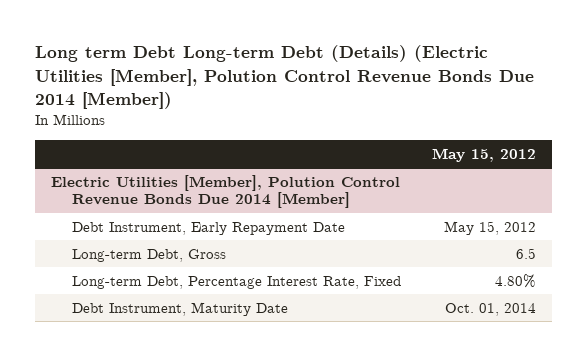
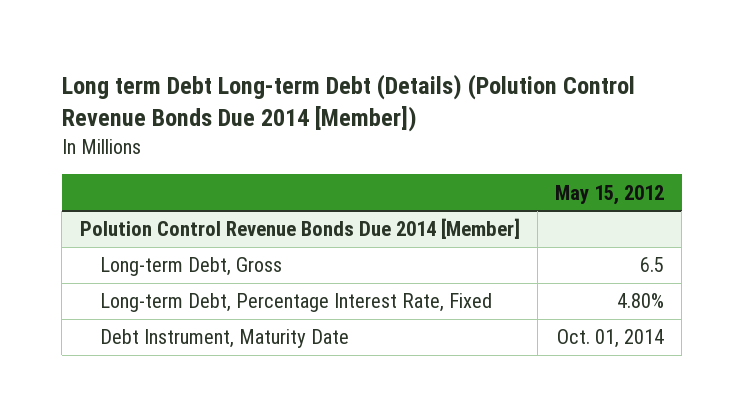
[35,45,535,109] Long term Debt Long-term Debt (Details) (Electric Utilities [Member], Polution Control Revenue Bonds Due 2014 [Member]) -> [61,73,635,132] Long term Debt Long-term Debt (Details) (Polution Control Revenue Bonds Due 2014 [Member])
[72,221,346,235] Debt Instrument, Early Repayment Date -> none
[50,174,400,209] Electric Utilities [Member], Polution Control Revenue Bonds Due 2014 [Member] -> [79,218,520,240] Polution Control Revenue Bonds Due 2014 [Member]

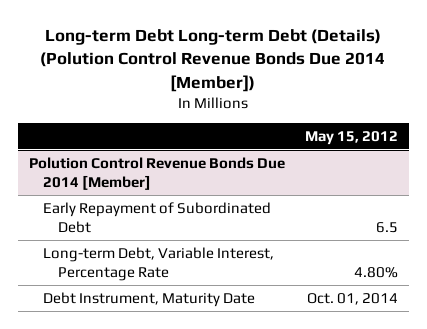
[61,73,635,132] Long term Debt Long-term Debt (Details) (Polution Control Revenue Bonds Due 2014 [Member]) -> [40,29,386,92] Long-term Debt Long-term Debt (Details) (Polution Control Revenue Bonds Due 2014 [Member])
[99,257,282,277] Long-term Debt, Gross -> none
none -> [43,202,272,233] Early Repayment of Subordinated Debt
[99,293,492,313] Long-term Debt, Percentage Interest Rate, Fixed -> [43,247,275,281] Long-term Debt, Variable Interest, Percentage Rate

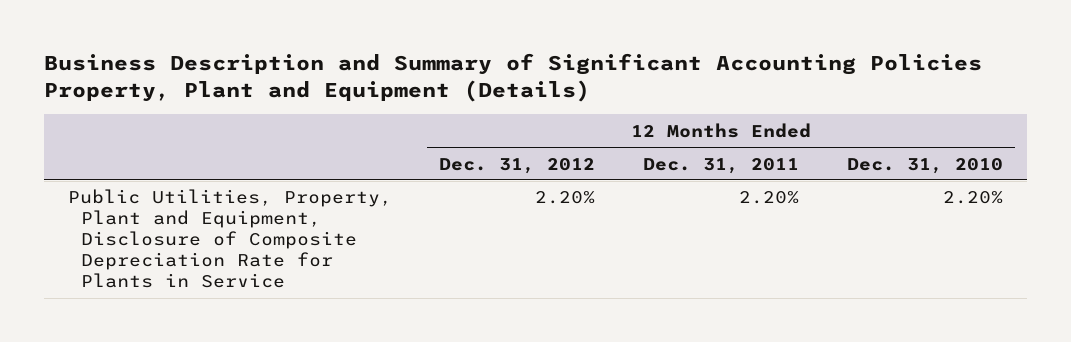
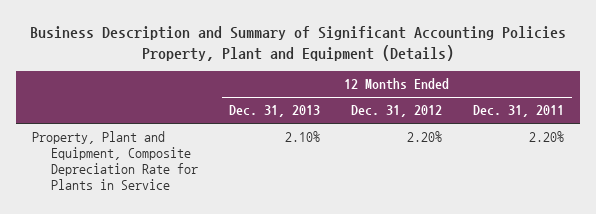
[847,157,1004,174] Dec. 31, 2010 -> none
none -> [229,105,321,118] Dec. 31, 2013
[67,189,392,289] Public Utilities, Property, Plant and Equipment, Disclosure of Composite Depreciation Rate for Plants in Service -> [31,131,199,191] Property, Plant and Equipment, Composite Depreciation Rate for Plants in Service

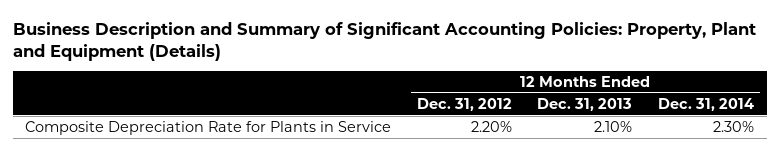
[30,25,567,61] Business Description and Summary of Significant Accounting Policies Property, Plant and Equipment (Details) -> [12,21,756,61] Business Description and Summary of Significant Accounting Policies: Property, Plant and Equipment (Details)
[473,105,565,118] Dec. 31, 2011 -> none
none -> [657,97,754,111] Dec. 31, 2014
[31,131,199,191] Property, Plant and Equipment, Composite Depreciation Rate for Plants in Service -> [25,120,392,135] Composite Depreciation Rate for Plants in Service

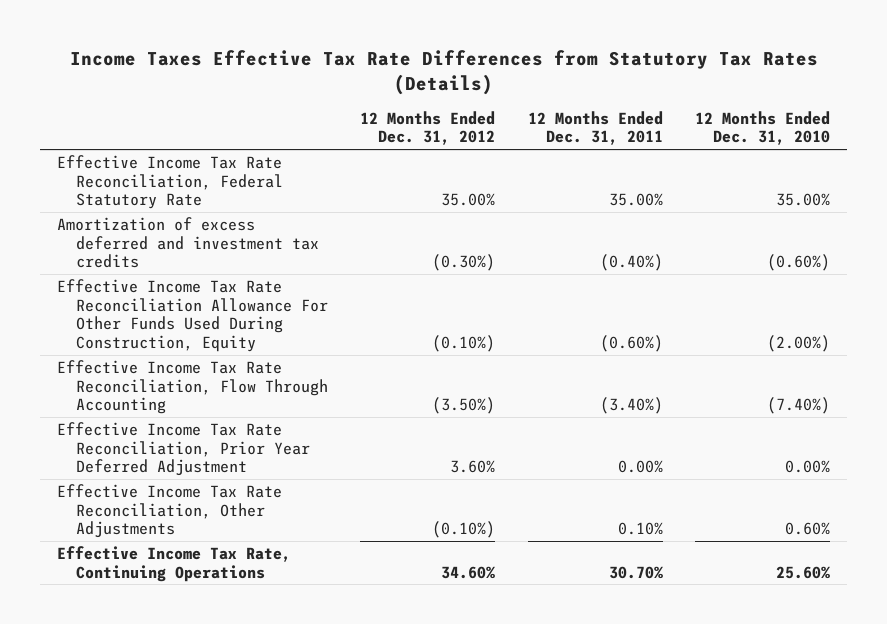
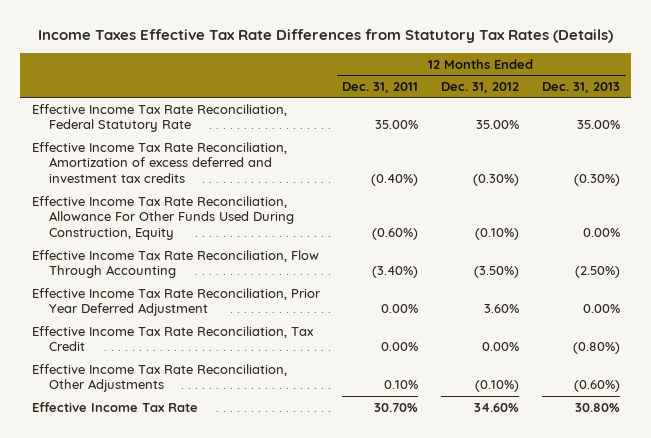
[695,110,831,146] 12 Months Ended Dec. 31, 2010 -> none
none -> [541,81,620,93] Dec. 31, 2013
[56,216,319,269] Amortization of excess deferred and investment tax credits -> [31,141,287,184] Effective Income Tax Rate Reconciliation, Amortization of excess deferred and investment tax credits
[56,278,328,352] Effective Income Tax Rate Reconciliation Allowance For Other Funds Used During Construction, Equity -> [31,195,295,241] Effective Income Tax Rate Reconciliation, Allowance For Other Funds Used During Construction, Equity
none -> [31,325,314,352] Effective Income Tax Rate Reconciliation, Tax Credit
[56,545,291,582] Effective Income Tax Rate, Continuing Operations -> [31,401,198,412] Effective Income Tax Rate

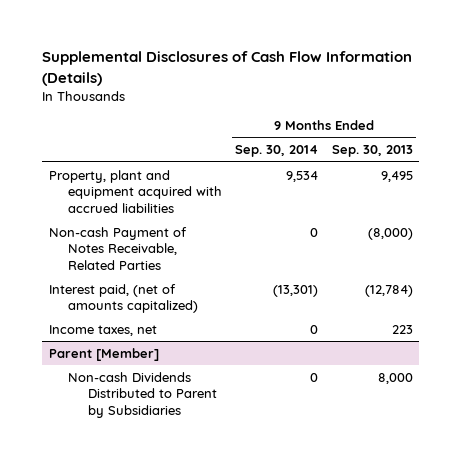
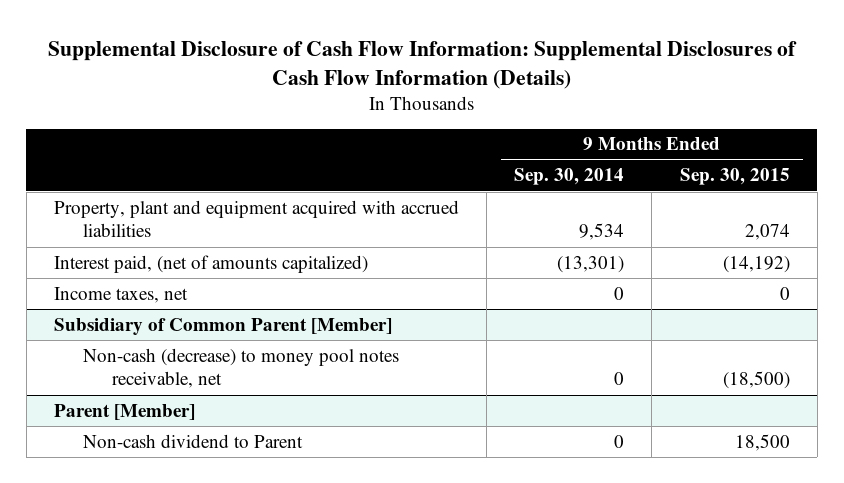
[42,51,413,86] Supplemental Disclosures of Cash Flow Information (Details) -> [47,40,797,89] Supplemental Disclosure of Cash Flow Information: Supplemental Disclosures of Cash Flow Information (Details)
[331,145,413,158] Sep. 30, 2013 -> none
none -> [679,168,790,186] Sep. 30, 2015
[48,226,187,270] Non-cash Payment of Notes Receivable, Related Parties -> none
none -> [54,317,393,335] Subsidiary of Common Parent [Member]
none -> [83,347,400,389] Non-cash (decrease) to money pool notes receivable, net
[68,371,217,418] Non-cash Dividends Distributed to Parent by Subsidiaries -> [83,433,304,448] Non-cash dividend to Parent

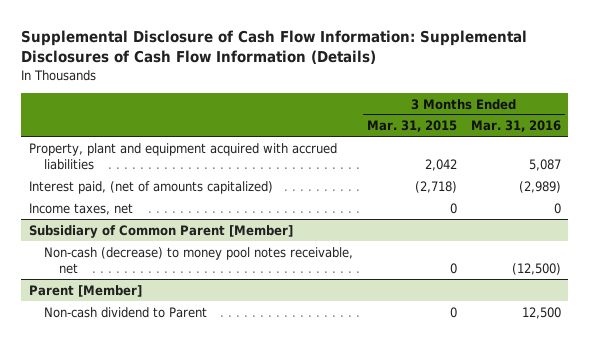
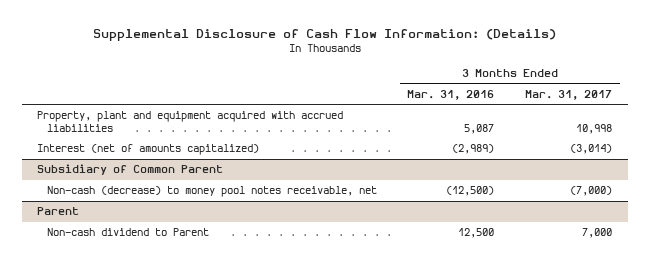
[21,29,528,65] Supplemental Disclosure of Cash Flow Information: Supplemental Disclosures of Cash Flow Information (Details) -> [92,29,556,42] Supplemental Disclosure of Cash Flow Information: (Details)
[366,120,457,133] Mar. 31, 2015 -> none
none -> [525,89,613,100] Mar. 31, 2017
[28,202,133,215] Income taxes, net -> none
[28,180,273,194] Interest paid, (net of amounts capitalized) -> [37,144,260,156] Interest (net of amounts capitalized)
[28,224,293,238] Subsidiary of Common Parent [Member] -> [37,164,224,176] Subsidiary of Common Parent
[28,284,142,297] Parent [Member] -> [37,207,80,216] Parent

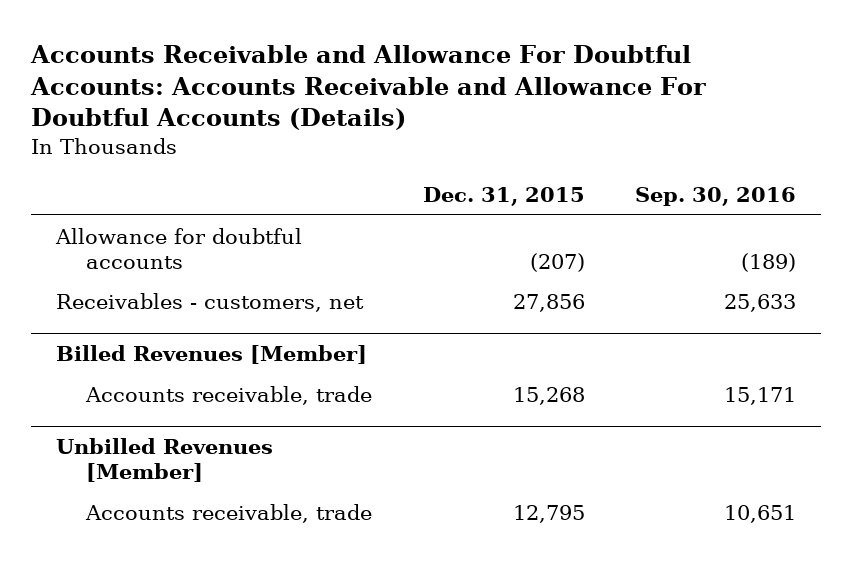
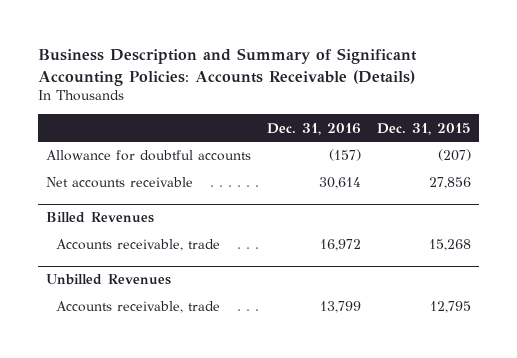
[30,44,707,131] Accounts Receivable and Allowance For Doubtful Accounts: Accounts Receivable and Allowance For Doubtful Accounts (Details) -> [38,47,418,86] Business Description and Summary of Significant Accounting Policies: Accounts Receivable (Details)
[634,186,796,206] Sep. 30, 2016 -> none
none -> [266,122,361,135] Dec. 31, 2016
[56,292,365,312] Receivables - customers, net -> [46,177,194,189] Net accounts receivable
[56,345,368,365] Billed Revenues [Member] -> [46,212,155,224] Billed Revenues
[56,438,274,483] Unbilled Revenues [Member] -> [46,274,172,286] Unbilled Revenues

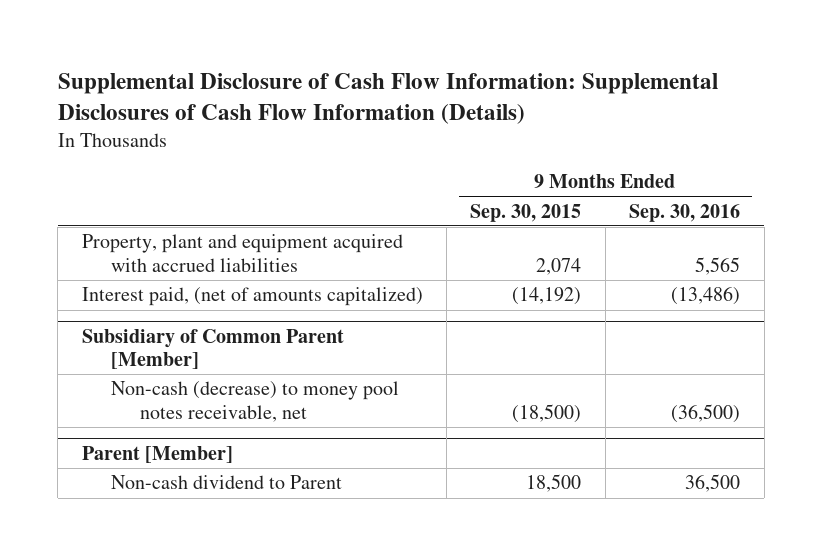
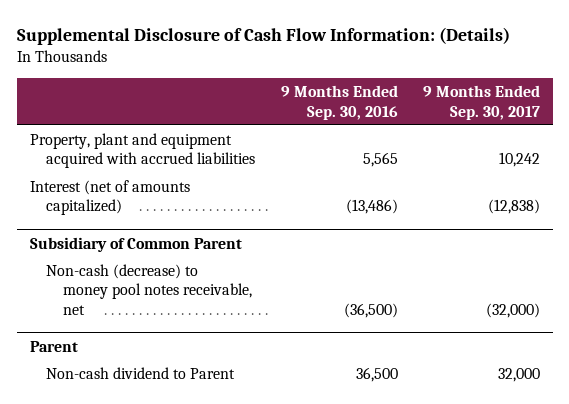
[57,72,718,124] Supplemental Disclosure of Cash Flow Information: Supplemental Disclosures of Cash Flow Information (Details) -> [16,27,510,46] Supplemental Disclosure of Cash Flow Information: (Details)
[470,203,582,222] Sep. 30, 2015 -> none
none -> [422,85,540,120] 9 Months Ended Sep. 30, 2017
[81,287,423,307] Interest paid, (net of amounts capitalized) -> [29,179,190,216] Interest (net of amounts capitalized)
[81,328,344,370] Subsidiary of Common Parent [Member] -> [29,236,242,252] Subsidiary of Common Parent
[81,445,233,463] Parent [Member] -> [29,340,78,352] Parent

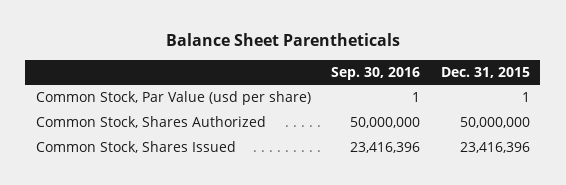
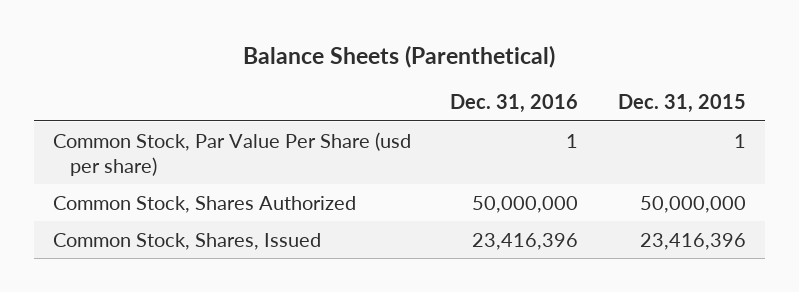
[165,33,400,47] Balance Sheet Parentheticals -> [243,45,556,69] Balance Sheets (Parenthetical)
[331,66,421,80] Sep. 30, 2016 -> none
none -> [450,94,579,114] Dec. 31, 2016
[35,91,311,106] Common Stock, Par Value (usd per share) -> [53,131,412,176] Common Stock, Par Value Per Share (usd per share)
[35,141,236,154] Common Stock, Shares Issued -> [53,232,322,250] Common Stock, Shares, Issued

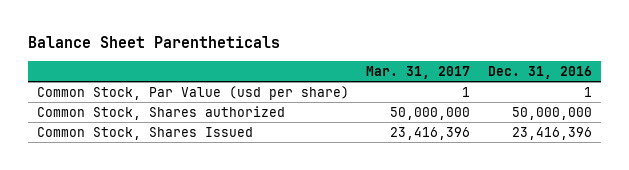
[243,45,556,69] Balance Sheets (Parenthetical) -> [27,36,280,49] Balance Sheet Parentheticals
[617,94,746,114] Dec. 31, 2015 -> none
none -> [366,66,471,80] Mar. 31, 2017
[53,131,412,176] Common Stock, Par Value Per Share (usd per share) -> [36,85,349,100] Common Stock, Par Value (usd per share)
[53,195,357,213] Common Stock, Shares Authorized -> [36,105,285,120] Common Stock, Shares authorized
[53,232,322,250] Common Stock, Shares, Issued -> [36,126,253,140] Common Stock, Shares Issued

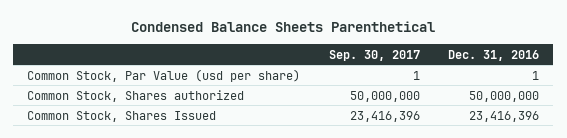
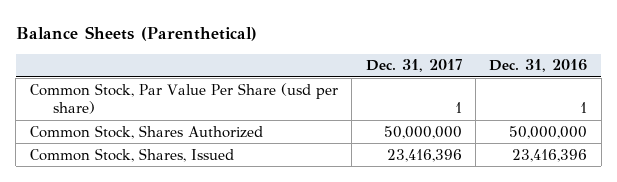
[131,20,436,32] Condensed Balance Sheets Parenthetical -> [15,25,257,41] Balance Sheets (Parenthetical)
[328,49,420,61] Sep. 30, 2017 -> none
none -> [365,59,462,73] Dec. 31, 2017
[27,68,301,82] Common Stock, Par Value (usd per share) -> [29,82,338,115] Common Stock, Par Value Per Share (usd per share)
[27,89,245,102] Common Stock, Shares authorized -> [29,124,263,139] Common Stock, Shares Authorized
[27,110,217,122] Common Stock, Shares Issued -> [29,147,234,162] Common Stock, Shares, Issued

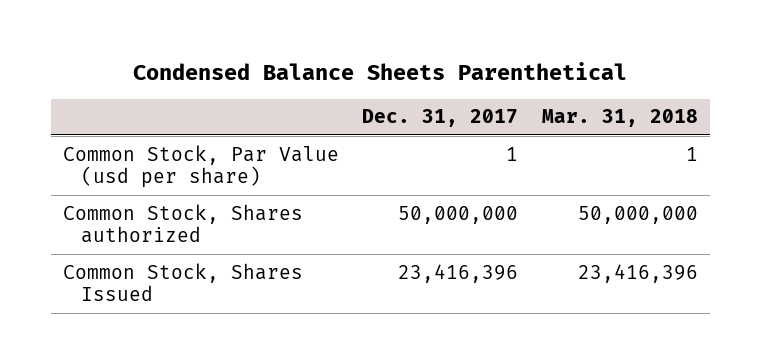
[15,25,257,41] Balance Sheets (Parenthetical) -> [133,61,628,80] Condensed Balance Sheets Parenthetical
[489,59,588,73] Dec. 31, 2016 -> none
none -> [542,109,699,128] Mar. 31, 2018
[29,82,338,115] Common Stock, Par Value Per Share (usd per share) -> [62,144,339,189] Common Stock, Par Value (usd per share)
[29,124,263,139] Common Stock, Shares Authorized -> [62,203,303,244] Common Stock, Shares authorized
[29,147,234,162] Common Stock, Shares, Issued -> [62,262,303,302] Common Stock, Shares Issued

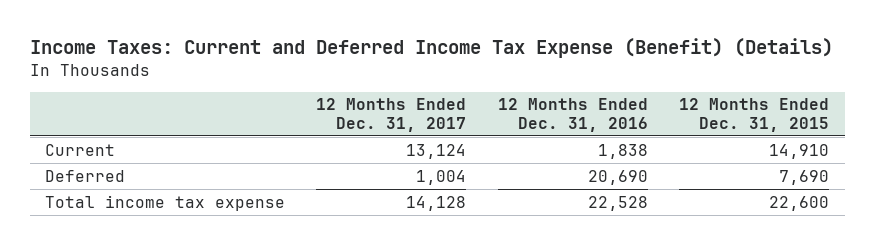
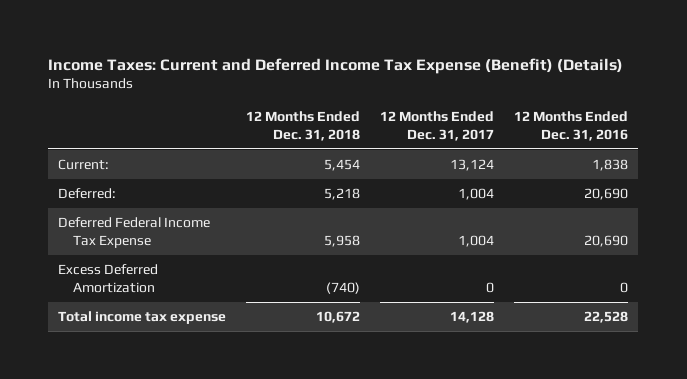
[678,98,829,132] 12 Months Ended Dec. 31, 2015 -> none
none -> [246,111,361,141] 12 Months Ended Dec. 31, 2018
[45,143,116,156] Current -> [58,158,110,170] Current:
[45,169,126,182] Deferred -> [58,187,117,199] Deferred:
none -> [58,216,211,248] Deferred Federal Income Tax Expense
none -> [58,263,159,293] Excess Deferred Amortization

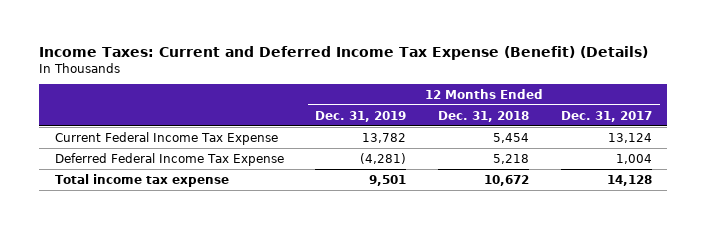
[514,111,629,141] 12 Months Ended Dec. 31, 2016 -> none
none -> [315,110,407,122] Dec. 31, 2019
[58,187,117,199] Deferred: -> none
[58,263,159,293] Excess Deferred Amortization -> none
[58,158,110,170] Current: -> [54,131,278,145] Current Federal Income Tax Expense
[324,234,361,247] 5,958 -> [493,153,530,164] 5,218

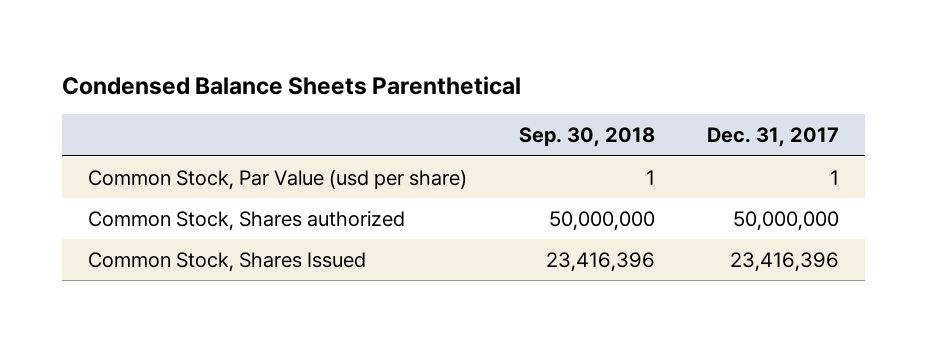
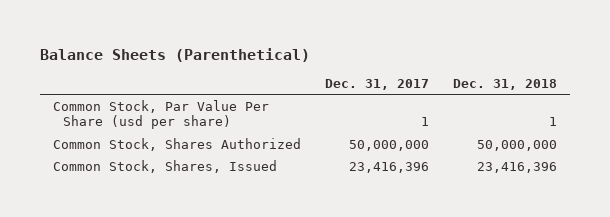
[62,76,522,96] Condensed Balance Sheets Parenthetical -> [40,47,311,62] Balance Sheets (Parenthetical)
[518,127,655,148] Sep. 30, 2018 -> none
none -> [453,78,558,90] Dec. 31, 2018
[88,168,468,190] Common Stock, Par Value (usd per share) -> [52,99,269,130] Common Stock, Par Value Per Share (usd per share)
[88,210,406,231] Common Stock, Shares authorized -> [52,137,301,151] Common Stock, Shares Authorized
[88,251,367,272] Common Stock, Shares Issued -> [52,159,277,173] Common Stock, Shares, Issued

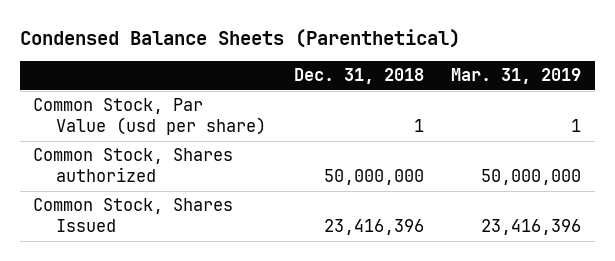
[40,47,311,62] Balance Sheets (Parenthetical) -> [19,28,460,48] Condensed Balance Sheets (Parenthetical)
[324,78,429,90] Dec. 31, 2017 -> none
none -> [451,68,582,85] Mar. 31, 2019
[52,99,269,130] Common Stock, Par Value Per Share (usd per share) -> [33,98,266,136] Common Stock, Par Value (usd per share)
[52,137,301,151] Common Stock, Shares Authorized -> [33,148,234,183] Common Stock, Shares authorized
[52,159,277,173] Common Stock, Shares, Issued -> [33,198,234,233] Common Stock, Shares Issued

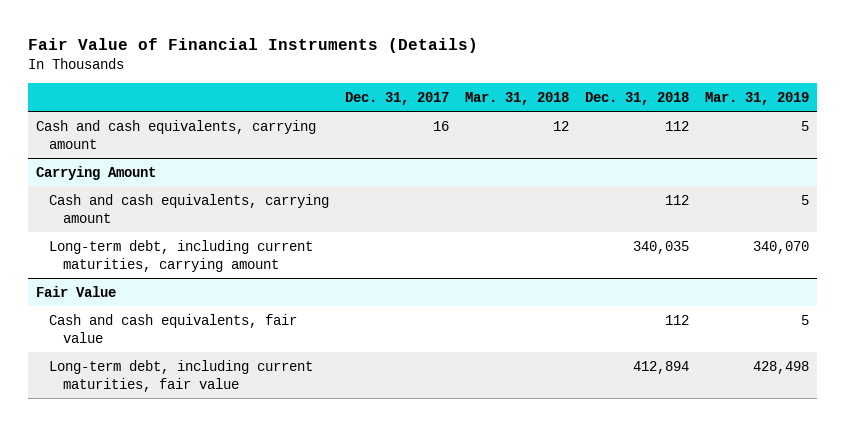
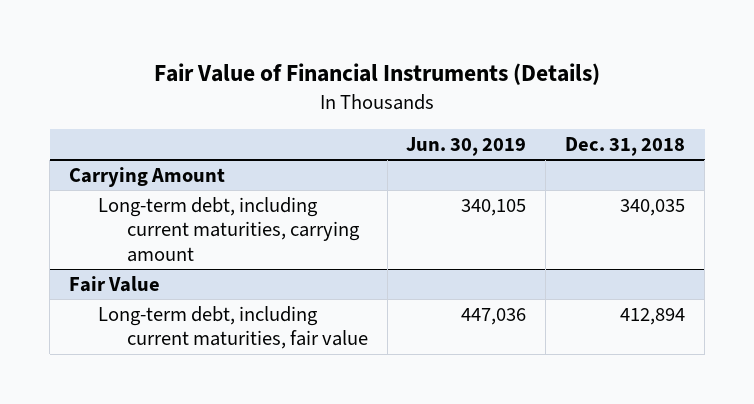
[345,91,450,105] Dec. 31, 2017 -> none
[465,91,570,105] Mar. 31, 2018 -> none
[705,91,810,105] Mar. 31, 2019 -> none
none -> [406,136,527,156] Jun. 30, 2019
[36,119,317,149] Cash and cash equivalents, carrying amount -> none
[49,193,330,223] Cash and cash equivalents, carrying amount -> none
[49,313,298,343] Cash and cash equivalents, fair value -> none

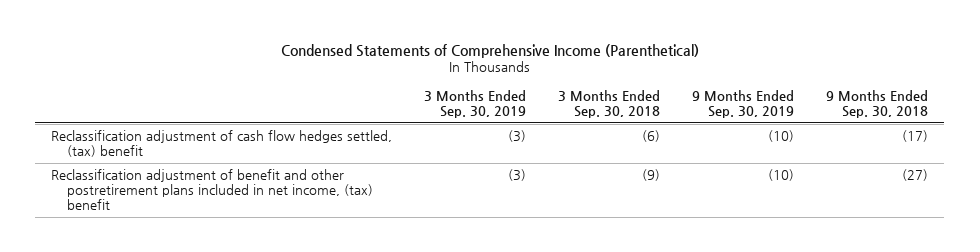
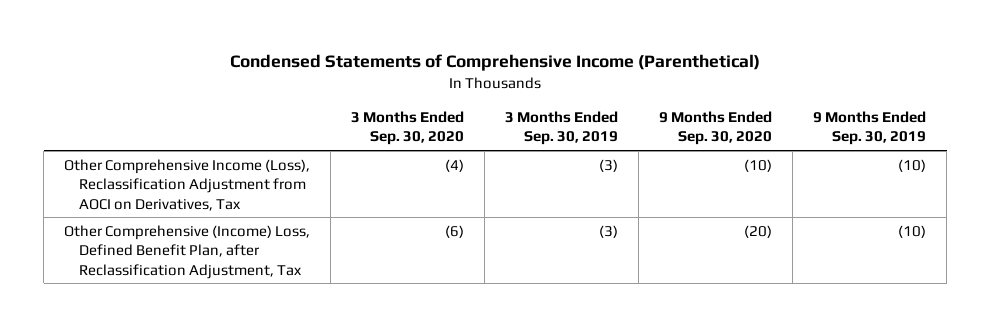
[558,90,661,119] 3 Months Ended Sep. 30, 2018 -> none
[826,90,929,119] 9 Months Ended Sep. 30, 2018 -> none
none -> [351,110,465,146] 3 Months Ended Sep. 30, 2020
none -> [659,110,773,146] 9 Months Ended Sep. 30, 2020
[51,130,393,158] Reclassification adjustment of cash flow hedges settled, (tax) benefit -> [64,158,311,211] Other Comprehensive Income (Loss), Reclassification Adjustment from AOCI on Derivatives, Tax
[51,169,373,211] Reclassification adjustment of benefit and other postretirement plans included in net income, (tax) benefit -> [64,224,311,279] Other Comprehensive (Income) Loss, Defined Benefit Plan, after Reclassification Adjustment, Tax

